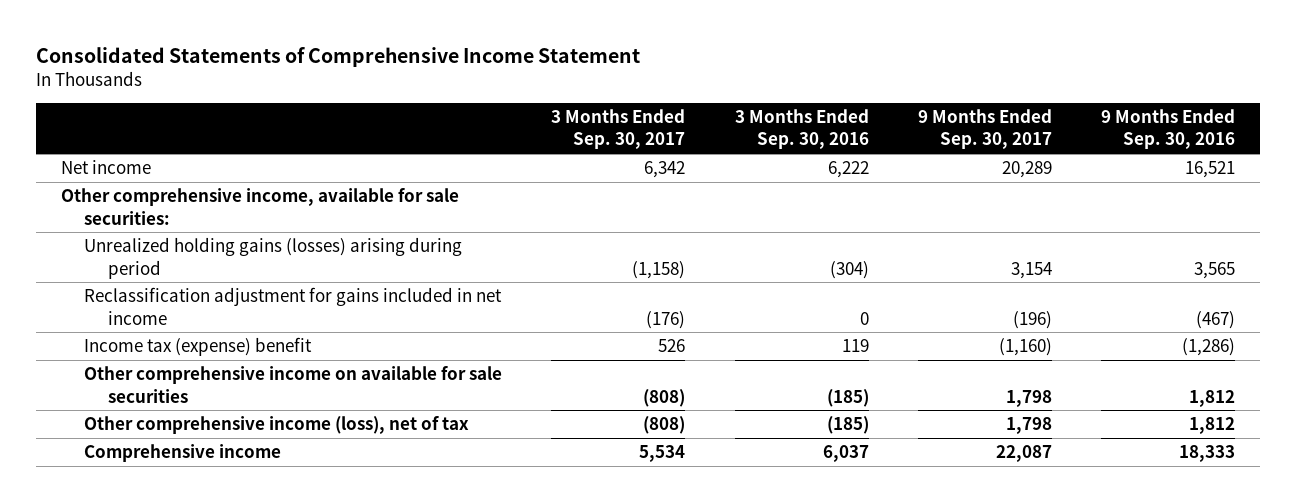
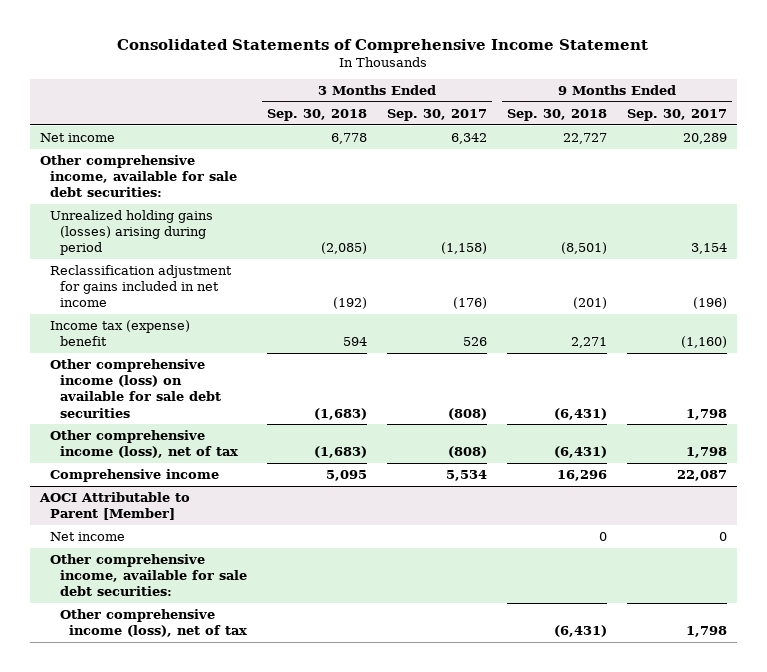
[734,109,869,150] 3 Months Ended Sep. 30, 2016 -> none
[1101,109,1236,150] 9 Months Ended Sep. 30, 2016 -> none
none -> [267,108,368,121] Sep. 30, 2018
none -> [506,108,607,121] Sep. 30, 2018
[60,188,459,225] Other comprehensive income, available for sale securities: -> [39,154,237,198] Other comprehensive income, available for sale debt securities:
[84,366,503,403] Other comprehensive income on available for sale securities -> [49,358,221,418] Other comprehensive income (loss) on available for sale debt securities
none -> [38,491,190,521] AOCI Attributable to Parent [Member]
none -> [49,531,125,541] Net income
none -> [49,553,247,597] Other comprehensive income, available for sale debt securities:
none -> [59,608,248,638] Other comprehensive income (loss), net of tax

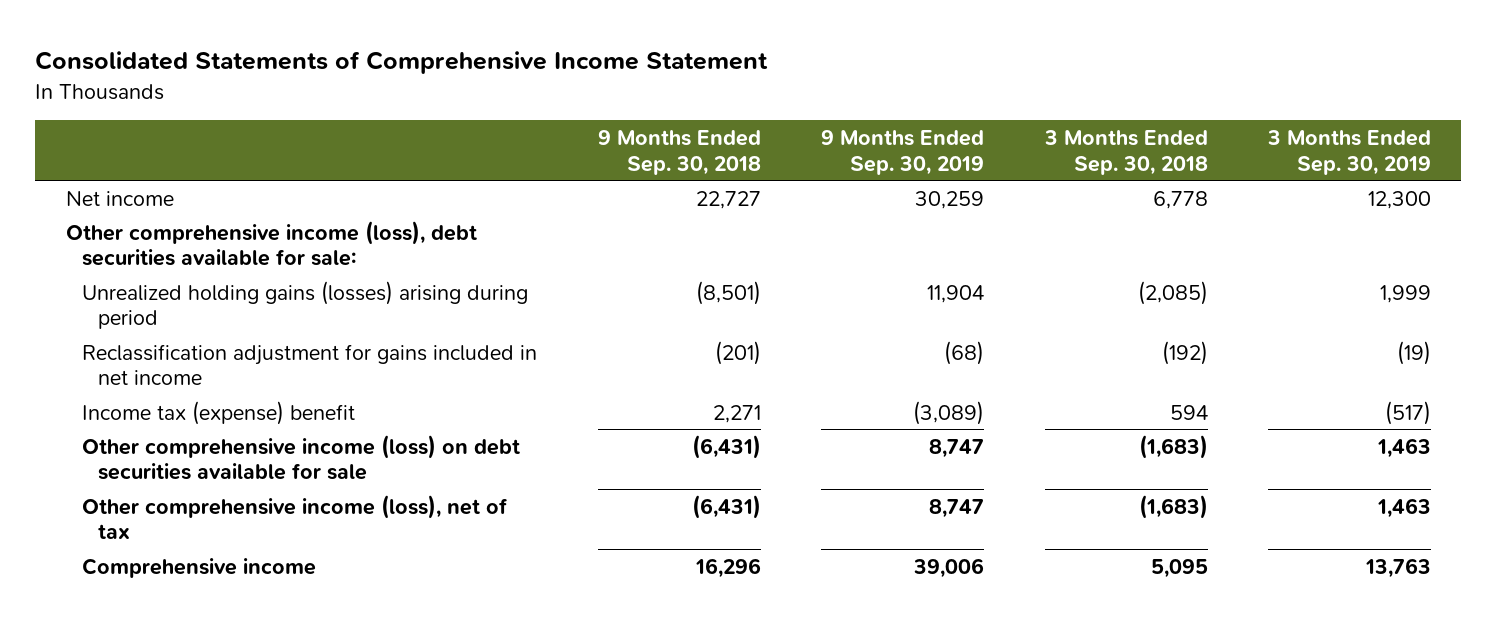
[387,108,488,121] Sep. 30, 2017 -> none
[626,108,727,121] Sep. 30, 2017 -> none
none -> [821,129,985,175] 9 Months Ended Sep. 30, 2019
none -> [1267,129,1432,175] 3 Months Ended Sep. 30, 2019
[39,154,237,198] Other comprehensive income, available for sale debt securities: -> [65,220,477,267] Other comprehensive income (loss), debt securities available for sale:
[49,358,221,418] Other comprehensive income (loss) on available for sale debt securities -> [82,434,521,481] Other comprehensive income (loss) on debt securities available for sale
[38,491,190,521] AOCI Attributable to Parent [Member] -> none
[49,531,125,541] Net income -> none
[49,553,247,597] Other comprehensive income, available for sale debt securities: -> none
[59,608,248,638] Other comprehensive income (loss), net of tax -> none

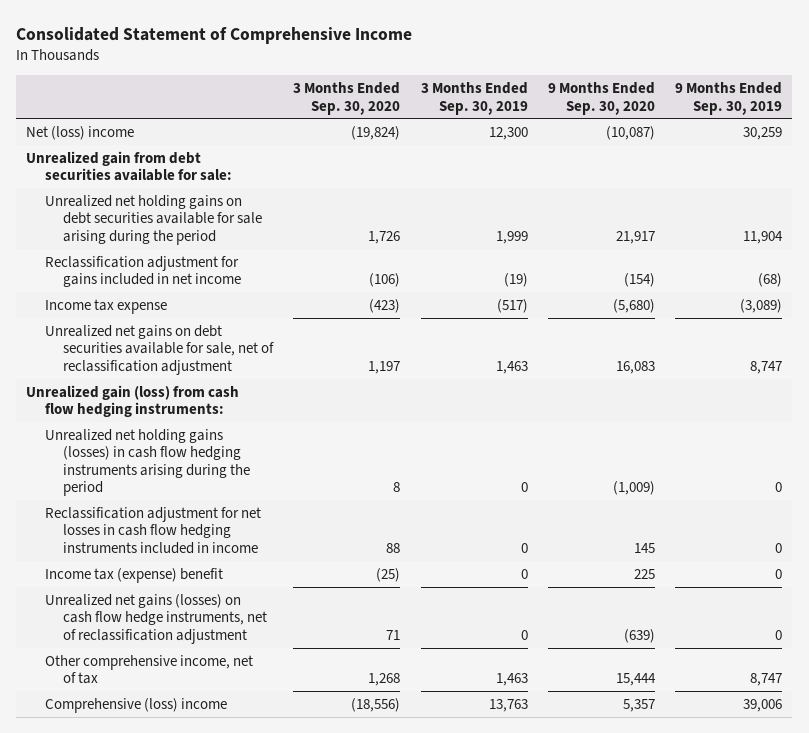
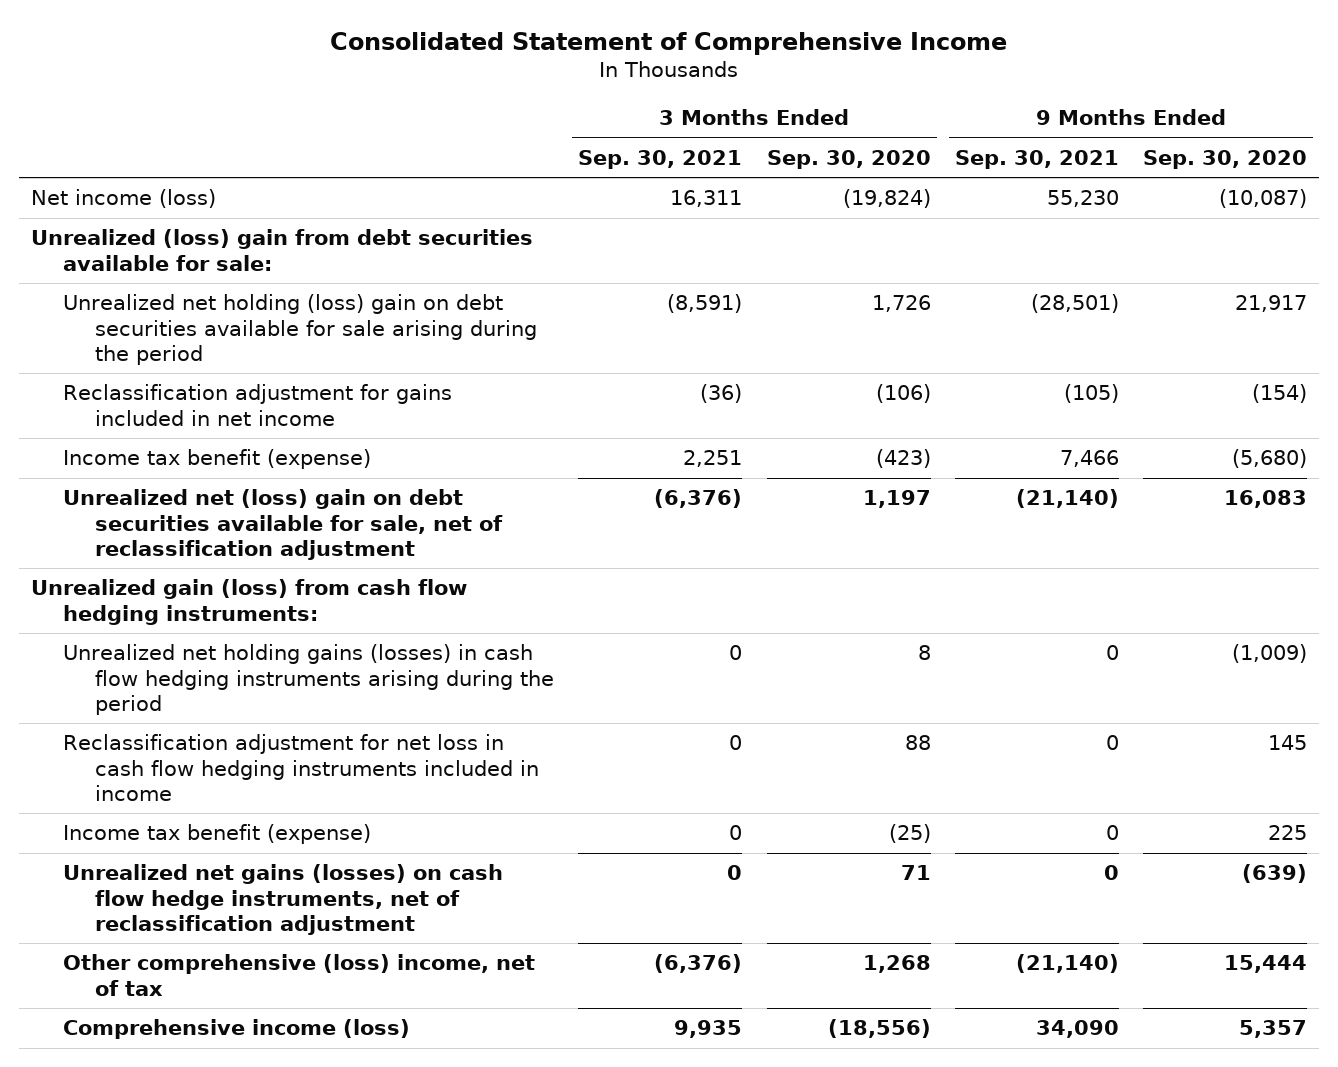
[420,82,528,115] 3 Months Ended Sep. 30, 2019 -> none
[675,82,783,115] 9 Months Ended Sep. 30, 2019 -> none
none -> [578,149,743,169] Sep. 30, 2021
none -> [954,149,1119,169] Sep. 30, 2021
[26,125,135,140] Net (loss) income -> [30,189,216,209] Net income (loss)
[26,150,232,182] Unrealized gain from debt securities available for sale: -> [30,229,533,271] Unrealized (loss) gain from debt securities available for sale:
[44,194,263,245] Unrealized net holding gains on debt securities available for sale arising during the period -> [62,294,537,365] Unrealized net holding (loss) gain on debt securities available for sale arising during the period
[44,298,167,314] Income tax expense -> [62,449,371,470] Income tax benefit (expense)
[44,324,275,375] Unrealized net gains on debt securities available for sale, net of reclassification adjustment -> [62,489,503,560] Unrealized net (loss) gain on debt securities available for sale, net of reclassification adjustment
[44,506,261,554] Reclassification adjustment for net losses in cash flow hedging instruments included in income -> [62,734,539,801] Reclassification adjustment for net loss in cash flow hedging instruments included in income
[44,567,223,583] Income tax (expense) benefit -> [62,824,371,845] Income tax benefit (expense)
[44,654,253,685] Other comprehensive income, net of tax -> [62,954,535,996] Other comprehensive (loss) income, net of tax
[44,697,227,713] Comprehensive (loss) income -> [62,1019,410,1040] Comprehensive income (loss)

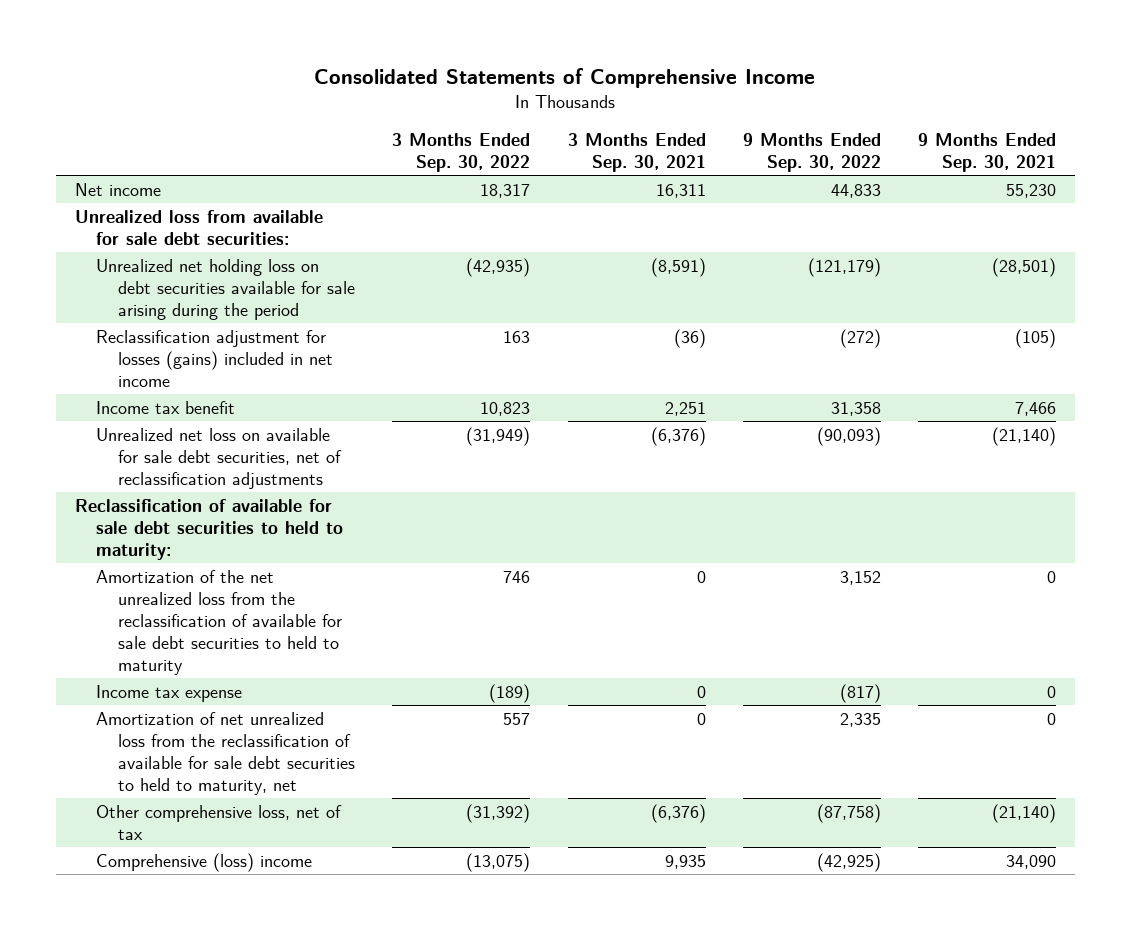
[330,31,1008,55] Consolidated Statement of Comprehensive Income -> [314,68,816,89] Consolidated Statements of Comprehensive Income
[766,149,931,169] Sep. 30, 2020 -> none
[1143,149,1308,169] Sep. 30, 2020 -> none
none -> [392,133,531,173] 3 Months Ended Sep. 30, 2022
none -> [742,133,881,173] 9 Months Ended Sep. 30, 2022
[30,579,467,625] Unrealized gain (loss) from cash flow hedging instruments: -> none
[62,644,554,715] Unrealized net holding gains (losses) in cash flow hedging instruments arising during the period -> none
[62,734,539,801] Reclassification adjustment for net loss in cash flow hedging instruments included in income -> none
[62,864,503,935] Unrealized net gains (losses) on cash flow hedge instruments, net of reclassification adjustment -> none
[30,189,216,209] Net income (loss) -> [74,182,161,196] Net income
[30,229,533,271] Unrealized (loss) gain from debt securities available for sale: -> [74,209,323,245] Unrealized loss from available for sale debt securities:
[62,294,537,365] Unrealized net holding (loss) gain on debt securities available for sale arising during the period -> [96,258,356,320] Unrealized net holding loss on debt securities available for sale arising during the period
[62,384,452,426] Reclassification adjustment for gains included in net income -> [96,329,334,387] Reclassification adjustment for losses (gains) included in net income
[62,449,371,470] Income tax benefit (expense) -> [96,400,236,414] Income tax benefit
[62,489,503,560] Unrealized net (loss) gain on debt securities available for sale, net of reclassification adjustment -> [96,427,343,489] Unrealized net loss on available for sale debt securities, net of reclassification adjustments
none -> [74,498,344,560] Reclassification of available for sale debt securities to held to maturity:
none -> [96,569,343,675] Amortization of the net unrealized loss from the reclassification of available for sale debt securities to held to maturity
[62,824,371,845] Income tax benefit (expense) -> [96,684,243,702] Income tax expense
none -> [96,711,356,795] Amortization of net unrealized loss from the reclassification of available for sale debt securities to held to maturity, net
[62,954,535,996] Other comprehensive (loss) income, net of tax -> [96,804,343,840] Other comprehensive loss, net of tax
[62,1019,410,1040] Comprehensive income (loss) -> [96,852,313,872] Comprehensive (loss) income

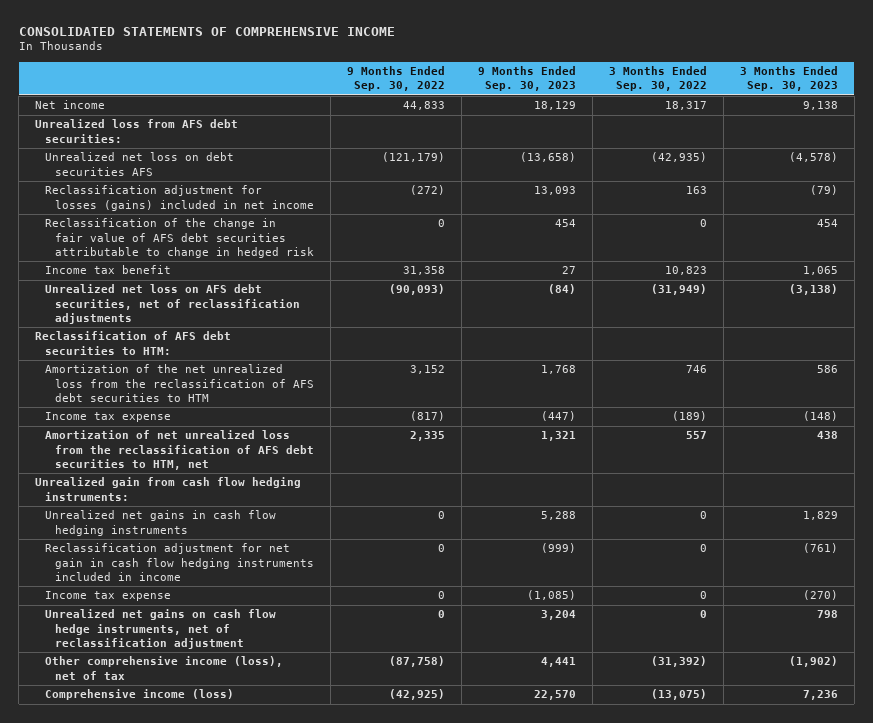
[314,68,816,89] Consolidated Statements of Comprehensive Income -> [18,26,395,36] CONSOLIDATED STATEMENTS OF COMPREHENSIVE INCOME
[567,133,706,173] 3 Months Ended Sep. 30, 2021 -> none
[918,133,1057,173] 9 Months Ended Sep. 30, 2021 -> none
none -> [477,65,576,92] 9 Months Ended Sep. 30, 2023
none -> [739,65,838,92] 3 Months Ended Sep. 30, 2023
[74,209,323,245] Unrealized loss from available for sale debt securities: -> [35,119,239,143] Unrealized loss from AFS debt securities:
[96,258,356,320] Unrealized net holding loss on debt securities available for sale arising during the period -> [44,152,234,176] Unrealized net loss on debt securities AFS
none -> [44,218,314,258] Reclassification of the change in fair value of AFS debt securities attributable to change in hedged risk
[96,427,343,489] Unrealized net loss on available for sale debt securities, net of reclassification adjustments -> [44,284,300,324] Unrealized net loss on AFS debt securities, net of reclassification adjustments
[74,498,344,560] Reclassification of available for sale debt securities to held to maturity: -> [35,331,232,355] Reclassification of AFS debt securities to HTM:
[96,569,343,675] Amortization of the net unrealized loss from the reclassification of available for sale debt securities to held to maturity -> [44,364,314,402] Amortization of the net unrealized loss from the reclassification of AFS debt securities to HTM
[96,711,356,795] Amortization of net unrealized loss from the reclassification of available for sale debt securities to held to maturity, net -> [44,430,314,470] Amortization of net unrealized loss from the reclassification of AFS debt securities to HTM, net
none -> [35,477,302,501] Unrealized gain from cash flow hedging instruments:
none -> [44,510,276,536] Unrealized net gains in cash flow hedging instruments
none -> [44,543,314,581] Reclassification adjustment for net gain in cash flow hedging instruments included in income
none -> [44,591,171,602] Income tax expense
none -> [44,609,276,649] Unrealized net gains on cash flow hedge instruments, net of reclassification adjustment
[96,804,343,840] Other comprehensive loss, net of tax -> [44,656,283,680] Other comprehensive income (loss), net of tax
[96,852,313,872] Comprehensive (loss) income -> [44,689,234,701] Comprehensive income (loss)

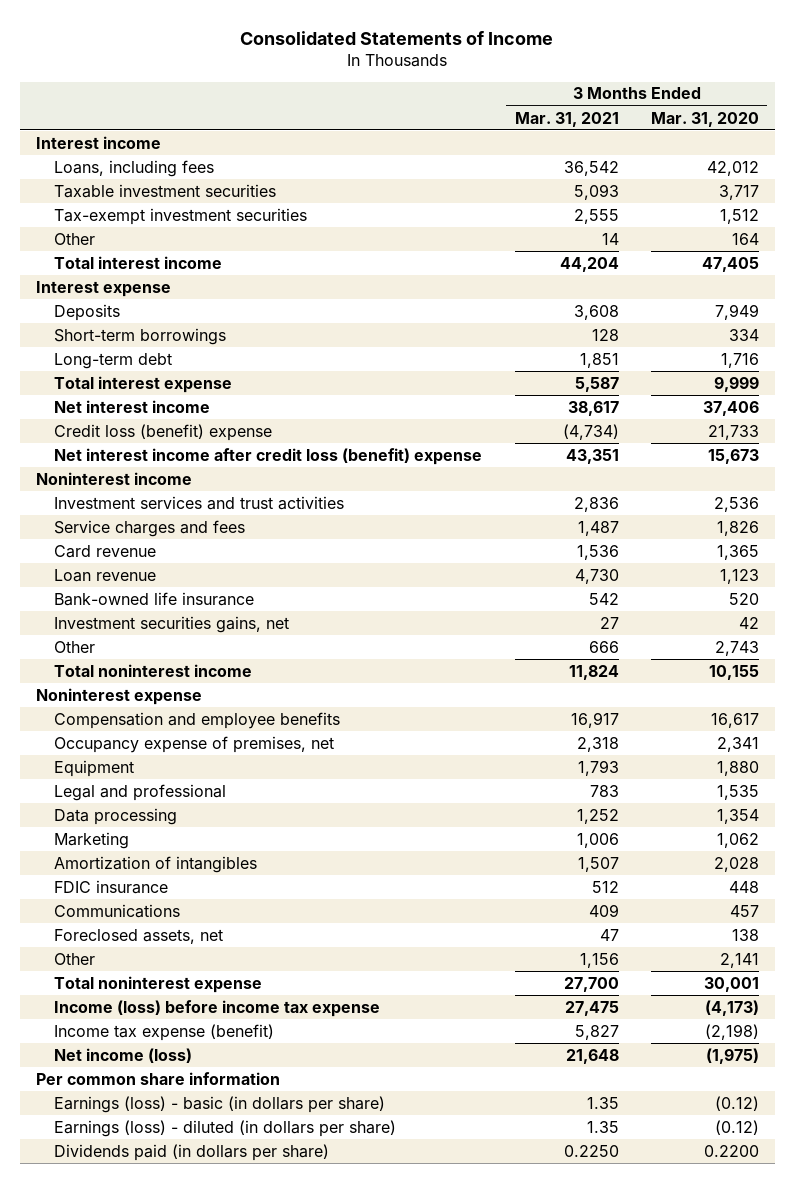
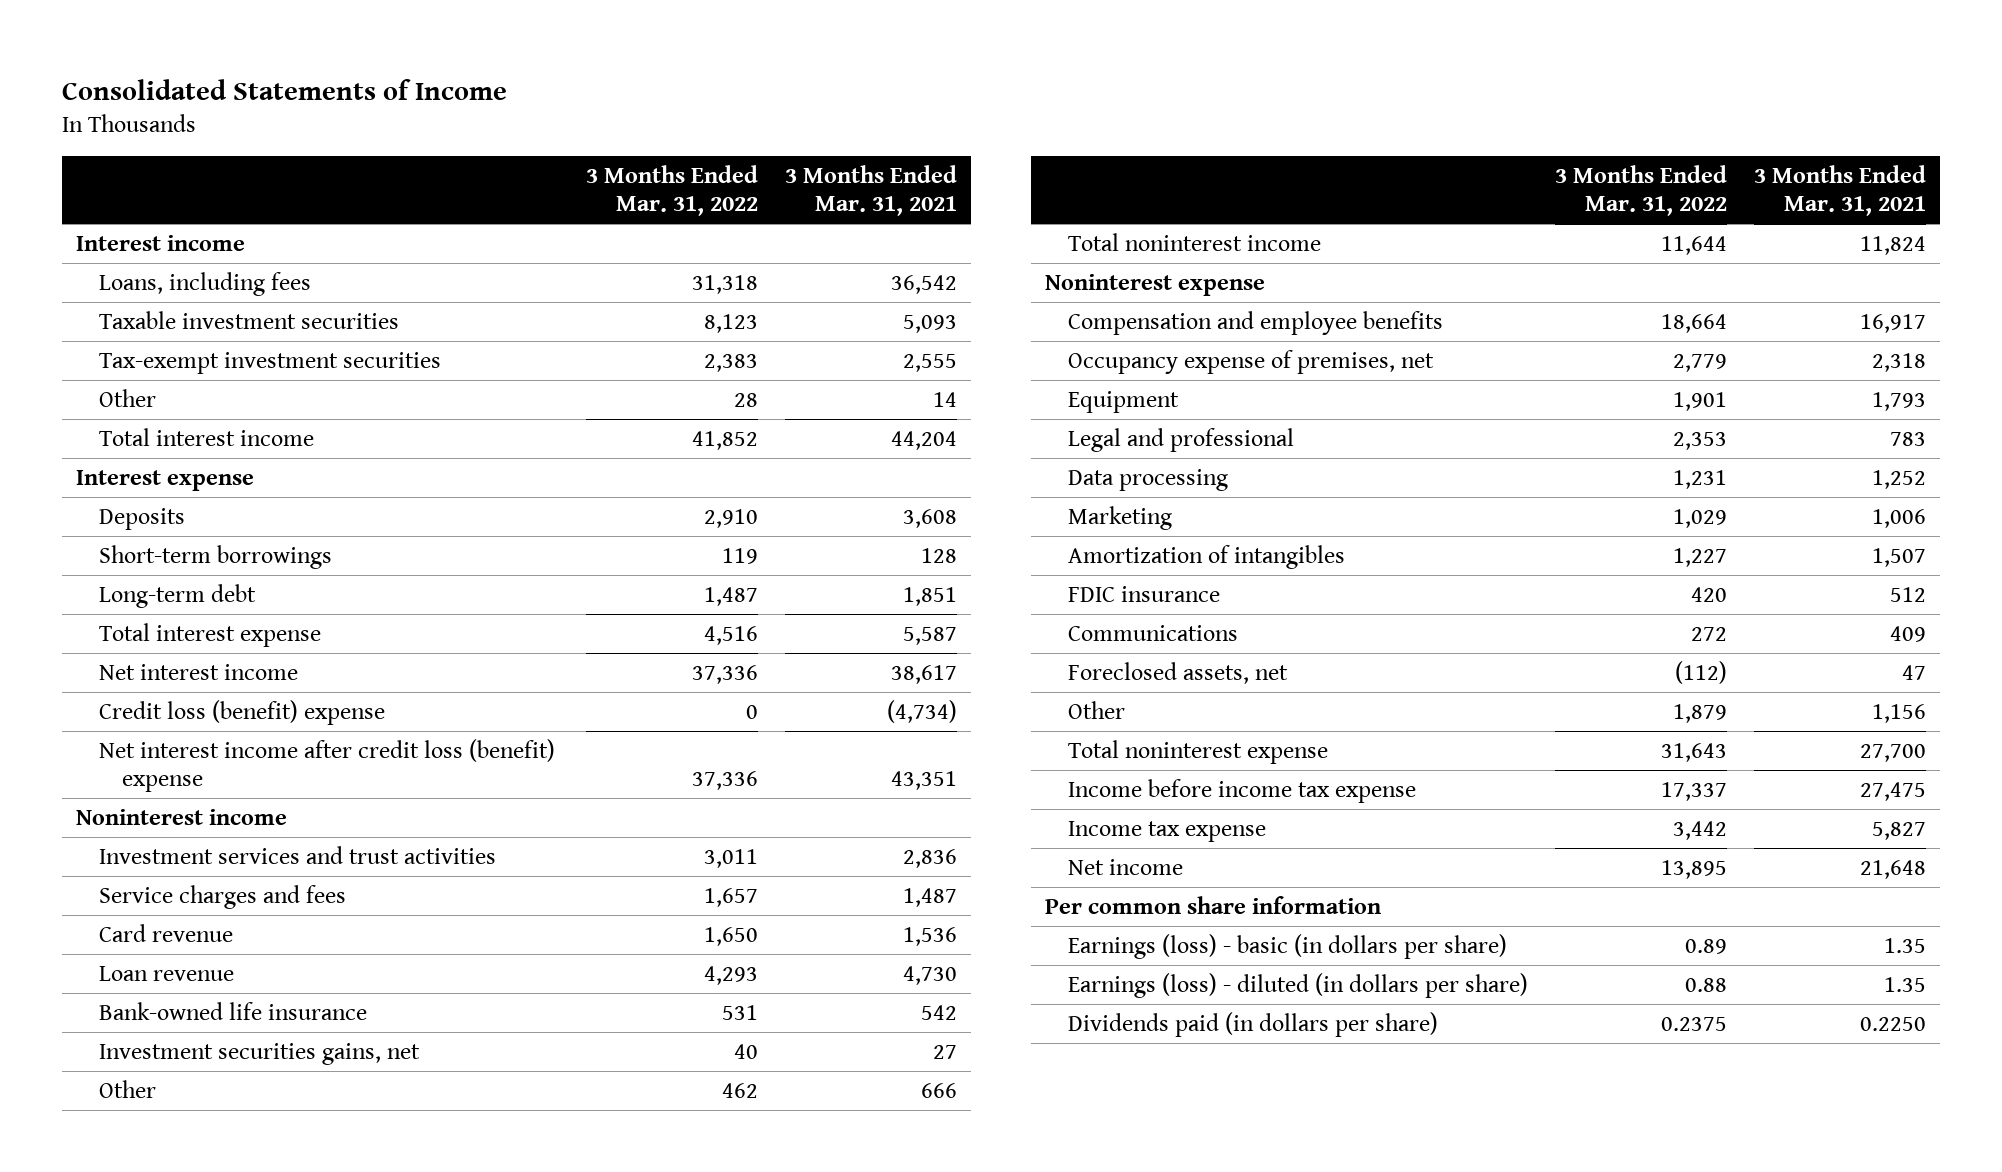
[650,111,759,127] Mar. 31, 2020 -> none
none -> [585,165,758,217] 3 Months Ended Mar. 31, 2022
[54,999,381,1017] Income (loss) before income tax expense -> [1067,779,1416,804] Income before income tax expense
[54,1023,275,1041] Income tax expense (benefit) -> [1067,821,1266,843] Income tax expense
[54,1047,193,1063] Net income (loss) -> [1067,859,1183,876] Net income

